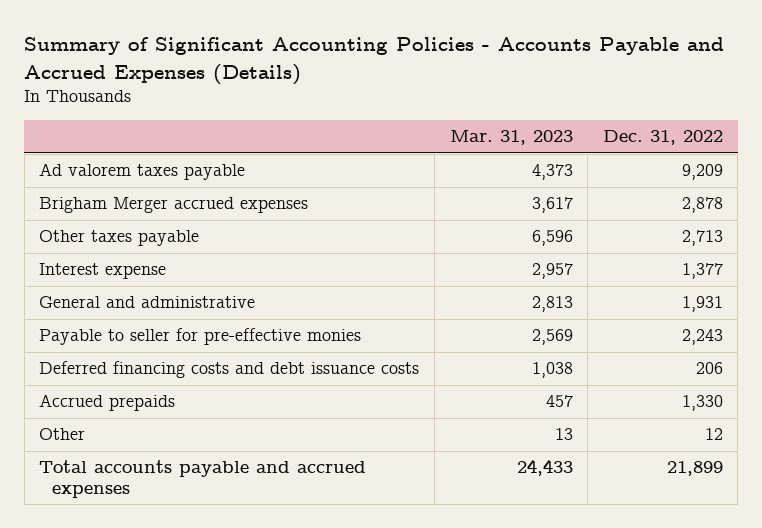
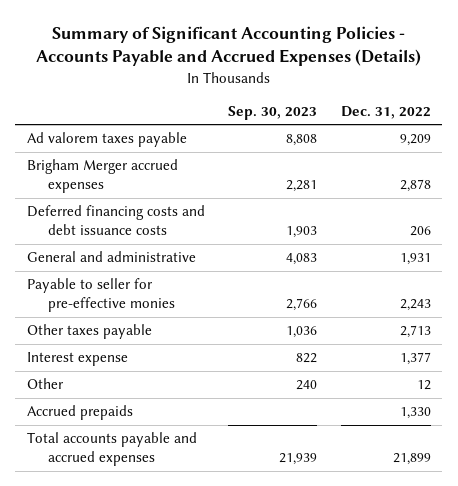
[449,130,573,146] Mar. 31, 2023 -> none
none -> [228,105,318,120] Sep. 30, 2023
[39,361,420,379] Deferred financing costs and debt issuance costs -> [27,205,206,236] Deferred financing costs and debt issuance costs
[39,230,200,247] Other taxes payable -> [27,324,153,340] Other taxes payable
[39,263,167,280] Interest expense -> [27,352,129,367] Interest expense
[39,394,176,412] Accrued prepaids -> [27,405,134,421] Accrued prepaids

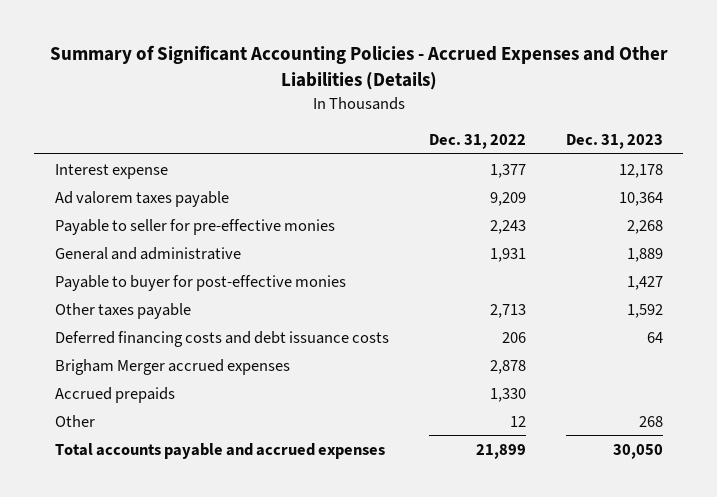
[35,25,421,67] Summary of Significant Accounting Policies - Accounts Payable and Accrued Expenses (Details) -> [49,45,668,91] Summary of Significant Accounting Policies - Accrued Expenses and Other Liabilities (Details)
[228,105,318,120] Sep. 30, 2023 -> none
none -> [565,133,663,149] Dec. 31, 2023
[27,352,129,367] Interest expense -> [54,163,168,179] Interest expense
[27,251,197,263] General and administrative -> [54,246,241,260] General and administrative
none -> [54,274,346,291] Payable to buyer for post-effective monies
[27,205,206,236] Deferred financing costs and debt issuance costs -> [54,330,389,347] Deferred financing costs and debt issuance costs
[27,159,179,194] Brigham Merger accrued expenses -> [54,358,290,375] Brigham Merger accrued expenses
[27,378,65,390] Other -> [54,414,95,427] Other

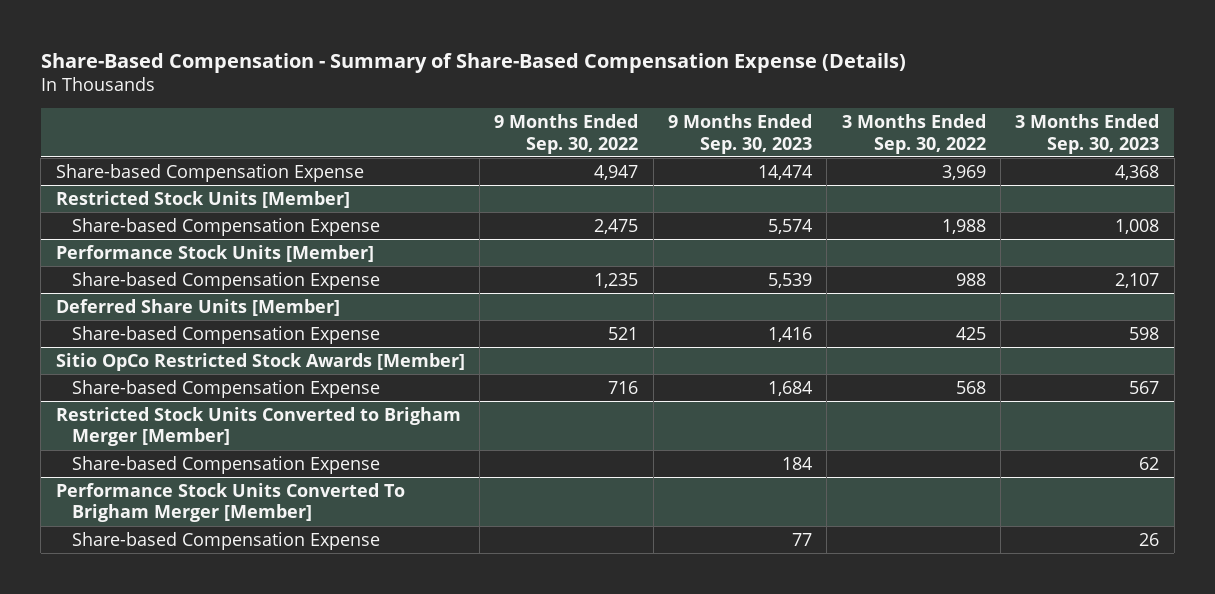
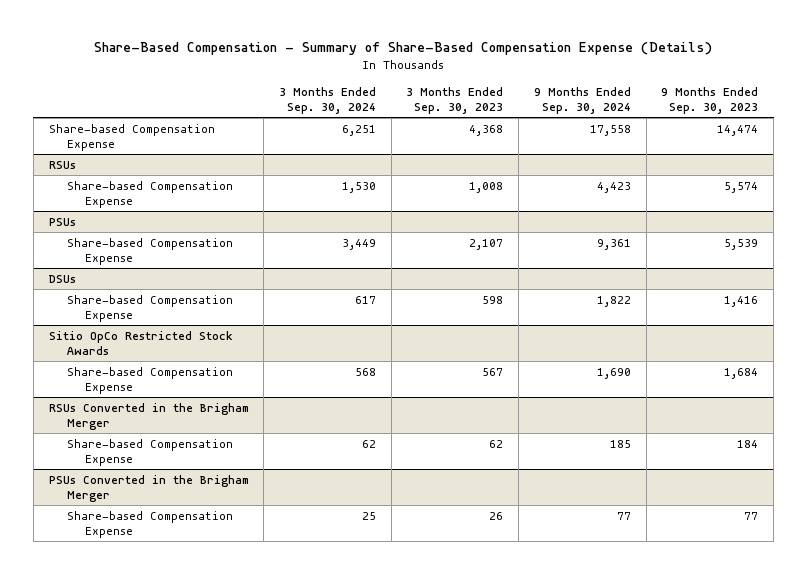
[494,114,639,154] 9 Months Ended Sep. 30, 2022 -> none
[841,114,986,154] 3 Months Ended Sep. 30, 2022 -> none
none -> [278,86,376,114] 3 Months Ended Sep. 30, 2024
none -> [533,86,631,114] 9 Months Ended Sep. 30, 2024
[55,190,350,208] Restricted Stock Units [Member] -> [48,160,76,169] RSUs
[55,244,374,262] Performance Stock Units [Member] -> [48,217,76,226] PSUs
[55,298,340,316] Deferred Share Units [Member] -> [48,274,76,283] DSUs
[55,352,465,371] Sitio OpCo Restricted Stock Awards [Member] -> [48,330,233,355] Sitio OpCo Restricted Stock Awards
[55,406,461,447] Restricted Stock Units Converted to Brigham Merger [Member] -> [48,402,249,430] RSUs Converted in the Brigham Merger
[55,482,405,523] Performance Stock Units Converted To Brigham Merger [Member] -> [48,474,249,502] PSUs Converted in the Brigham Merger

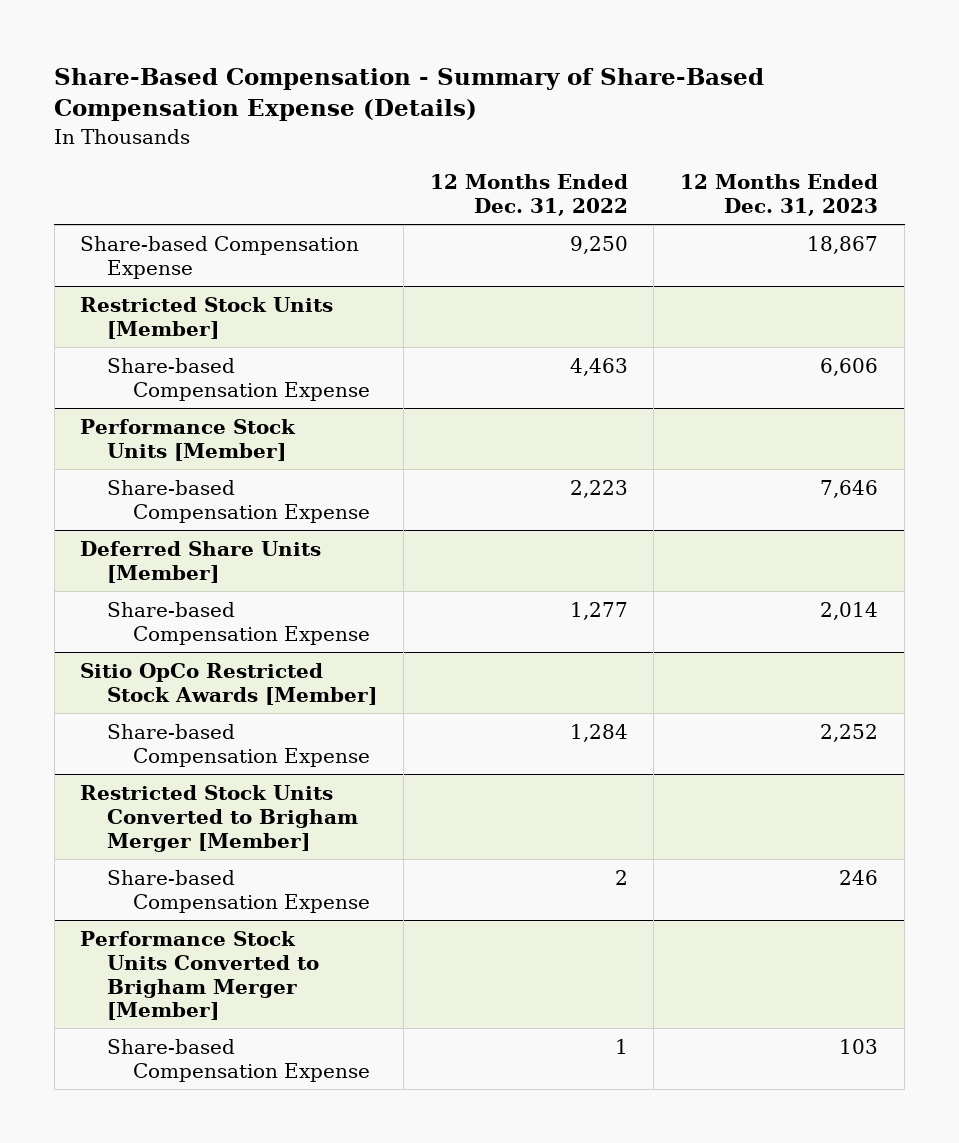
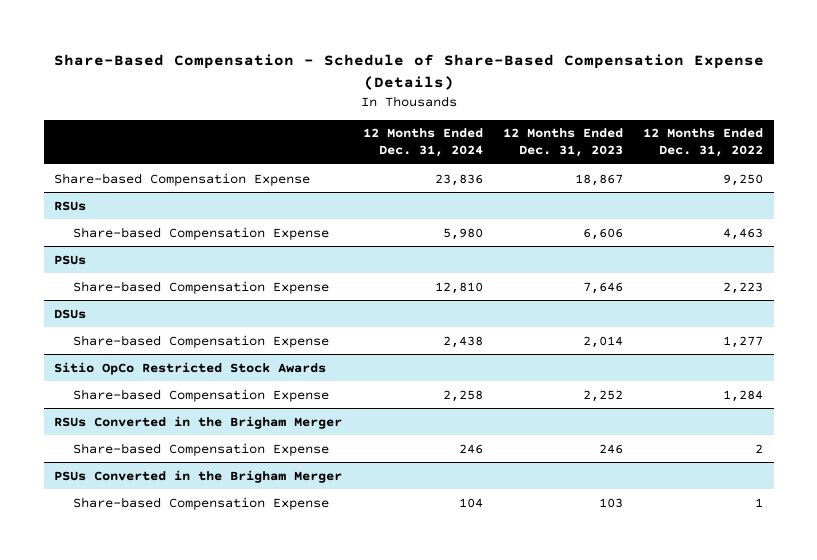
[54,68,765,122] Share-Based Compensation - Summary of Share-Based Compensation Expense (Details) -> [53,54,764,90] Share-Based Compensation - Schedule of Share-Based Compensation Expense (Details)
none -> [362,128,483,158] 12 Months Ended Dec. 31, 2024
[80,296,334,339] Restricted Stock Units [Member] -> [54,200,87,211] RSUs
[80,418,297,461] Performance Stock Units [Member] -> [54,254,87,265] PSUs
[80,540,322,583] Deferred Share Units [Member] -> [54,308,87,319] DSUs
[80,662,377,705] Sitio OpCo Restricted Stock Awards [Member] -> [54,361,327,375] Sitio OpCo Restricted Stock Awards
[80,784,358,852] Restricted Stock Units Converted to Brigham Merger [Member] -> [54,415,343,429] RSUs Converted in the Brigham Merger
[80,930,319,1021] Performance Stock Units Converted to Brigham Merger [Member] -> [54,469,343,483] PSUs Converted in the Brigham Merger

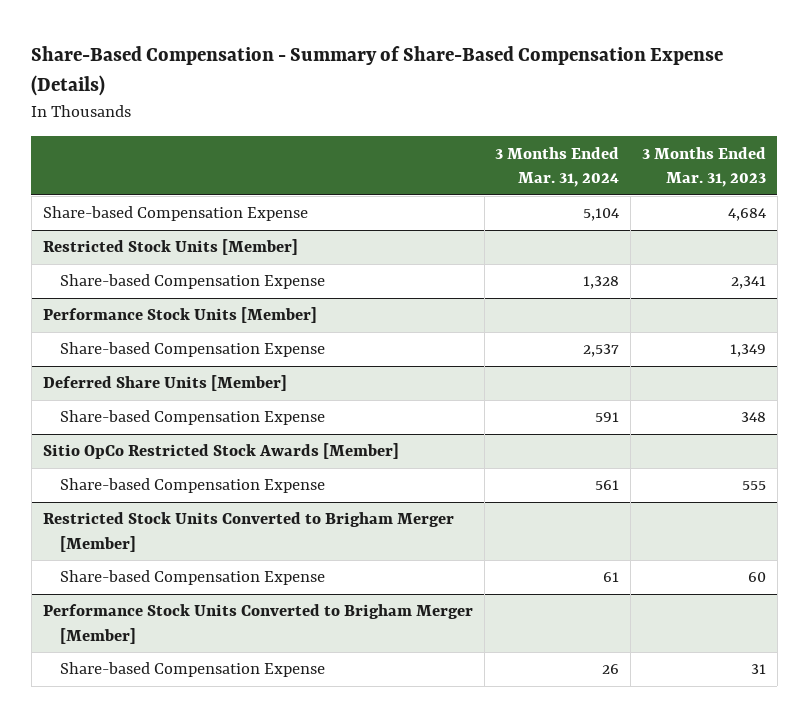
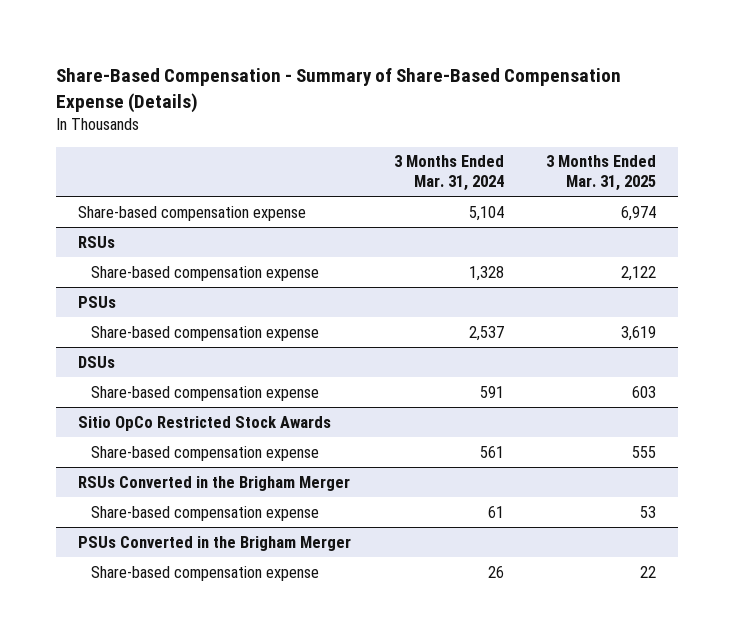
[641,146,766,188] 3 Months Ended Mar. 31, 2023 -> none
none -> [546,155,657,192] 3 Months Ended Mar. 31, 2025
[42,206,308,222] Share-based Compensation Expense -> [77,205,306,221] Share-based compensation expense
[42,239,298,256] Restricted Stock Units [Member] -> [77,235,115,248] RSUs
[59,274,325,290] Share-based Compensation Expense -> [90,265,319,281] Share-based compensation expense
[42,307,317,324] Performance Stock Units [Member] -> [77,295,116,308] PSUs
[59,342,325,358] Share-based Compensation Expense -> [90,325,319,341] Share-based compensation expense
[42,375,287,392] Deferred Share Units [Member] -> [77,355,115,368] DSUs
[59,410,325,426] Share-based Compensation Expense -> [90,385,319,401] Share-based compensation expense
[42,443,399,460] Sitio OpCo Restricted Stock Awards [Member] -> [77,415,331,431] Sitio OpCo Restricted Stock Awards
[59,478,325,494] Share-based Compensation Expense -> [90,445,319,461] Share-based compensation expense
[42,512,454,552] Restricted Stock Units Converted to Brigham Merger [Member] -> [77,475,350,491] RSUs Converted in the Brigham Merger
[59,570,325,586] Share-based Compensation Expense -> [90,505,319,521] Share-based compensation expense
[42,604,473,644] Performance Stock Units Converted to Brigham Merger [Member] -> [77,535,351,551] PSUs Converted in the Brigham Merger
[59,662,325,678] Share-based Compensation Expense -> [90,565,319,581] Share-based compensation expense

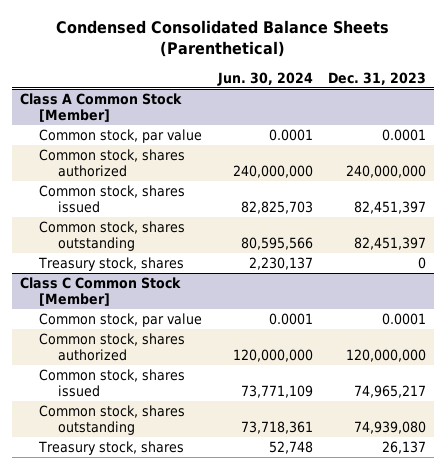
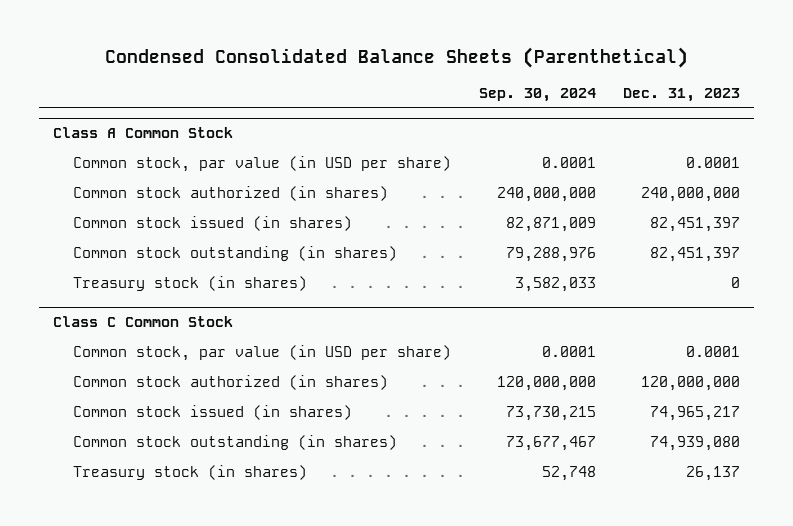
[216,71,313,86] Jun. 30, 2024 -> none
none -> [478,87,596,102] Sep. 30, 2024
[19,93,182,122] Class A Common Stock [Member] -> [53,127,234,139] Class A Common Stock
[39,129,203,144] Common stock, par value -> [72,156,451,173] Common stock, par value (in USD per share)
[39,149,186,177] Common stock, shares authorized -> [72,186,388,202] Common stock authorized (in shares)
[39,185,186,213] Common stock, shares issued -> [72,216,352,232] Common stock issued (in shares)
[39,221,186,251] Common stock, shares outstanding -> [72,246,397,262] Common stock outstanding (in shares)
[38,257,185,272] Treasury stock, shares -> [72,276,307,292] Treasury stock (in shares)
[19,277,181,306] Class C Common Stock [Member] -> [53,316,234,328] Class C Common Stock
[39,313,203,328] Common stock, par value -> [72,345,451,362] Common stock, par value (in USD per share)
[39,333,186,361] Common stock, shares authorized -> [72,375,388,391] Common stock authorized (in shares)
[39,369,186,397] Common stock, shares issued -> [72,405,352,421] Common stock issued (in shares)
[39,405,186,435] Common stock, shares outstanding -> [72,435,397,451] Common stock outstanding (in shares)
[38,441,185,456] Treasury stock, shares -> [72,465,307,481] Treasury stock (in shares)

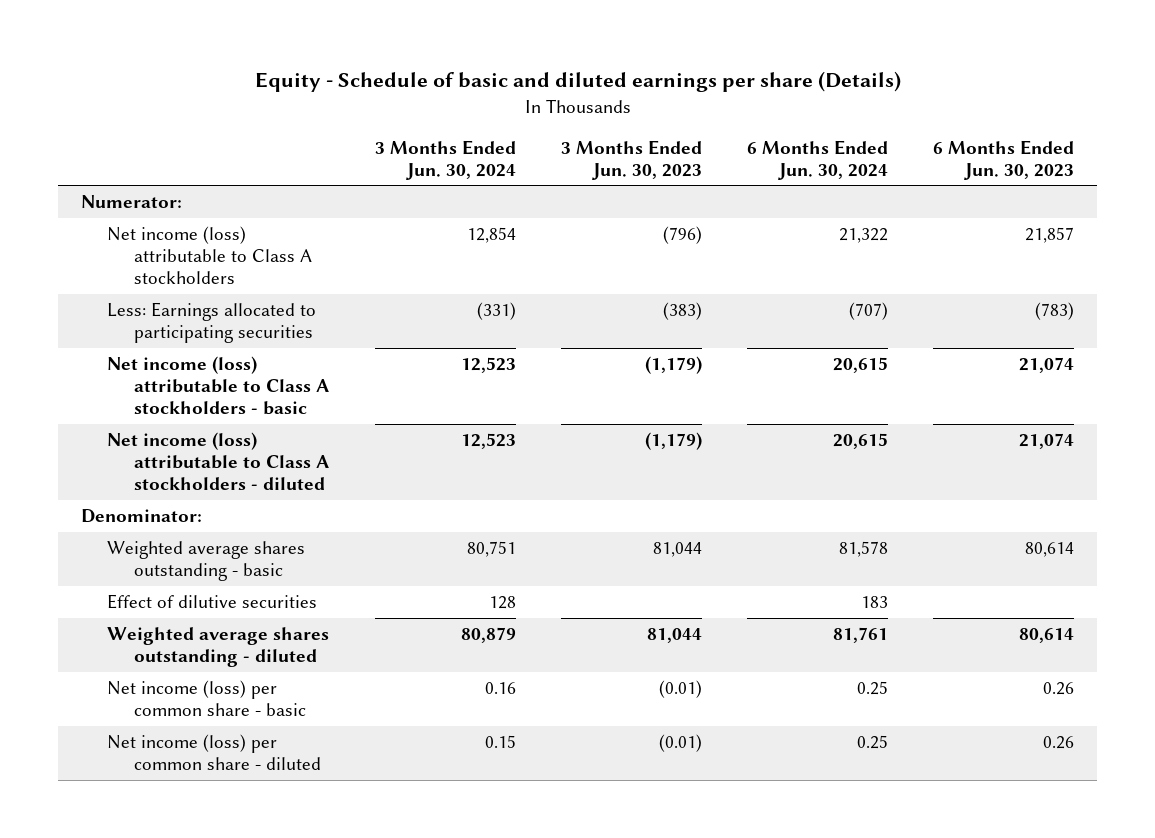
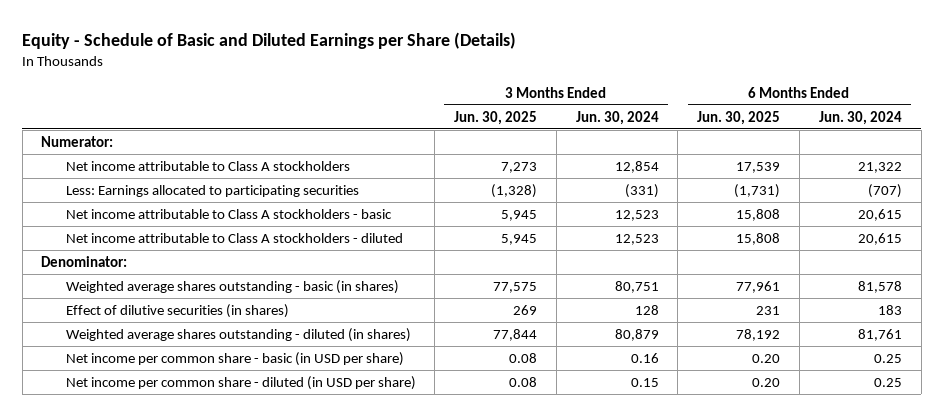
[254,71,901,93] Equity - Schedule of basic and diluted earnings per share (Details) -> [22,31,517,49] Equity - Schedule of Basic and Diluted Earnings per Share (Details)
[560,139,702,180] 3 Months Ended Jun. 30, 2023 -> none
[933,139,1075,180] 6 Months Ended Jun. 30, 2023 -> none
none -> [454,110,538,125] Jun. 30, 2025
none -> [697,110,781,125] Jun. 30, 2025
[107,226,313,284] Net income (loss) attributable to Class A stockholders -> [65,160,350,171] Net income attributable to Class A stockholders
[107,356,330,415] Net income (loss) attributable to Class A stockholders - basic -> [65,208,392,219] Net income attributable to Class A stockholders - basic
[107,432,330,490] Net income (loss) attributable to Class A stockholders - diluted -> [65,232,403,243] Net income attributable to Class A stockholders - diluted
[107,541,306,581] Weighted average shares outstanding - basic -> [65,279,399,294] Weighted average shares outstanding - basic (in shares)
[107,594,318,610] Effect of dilutive securities -> [65,303,289,318] Effect of dilutive securities (in shares)
[107,627,330,667] Weighted average shares outstanding - diluted -> [65,327,411,342] Weighted average shares outstanding - diluted (in shares)
[107,680,307,716] Net income (loss) per common share - basic -> [65,351,404,366] Net income per common share - basic (in USD per share)
[107,734,322,770] Net income (loss) per common share - diluted -> [65,375,416,390] Net income per common share - diluted (in USD per share)

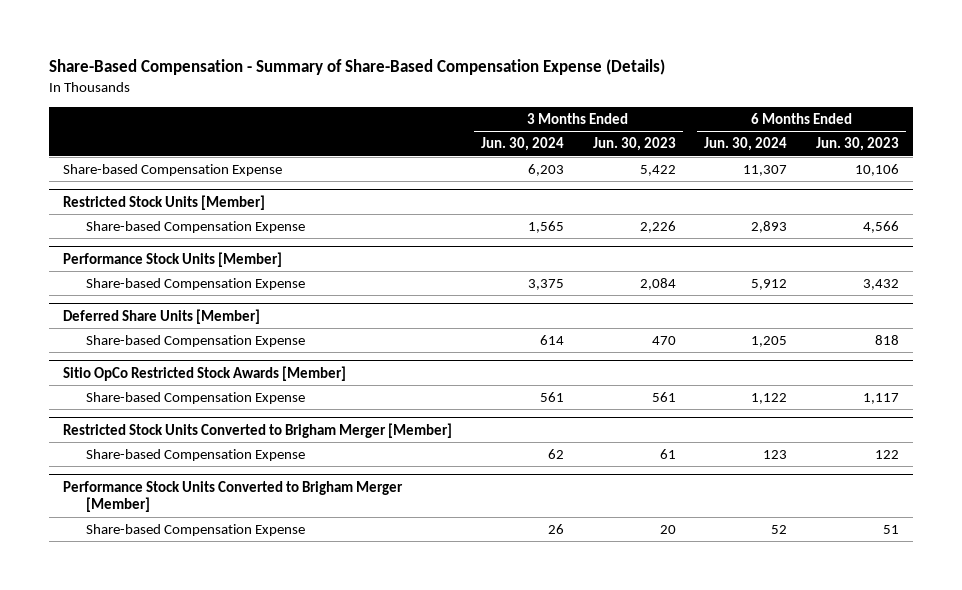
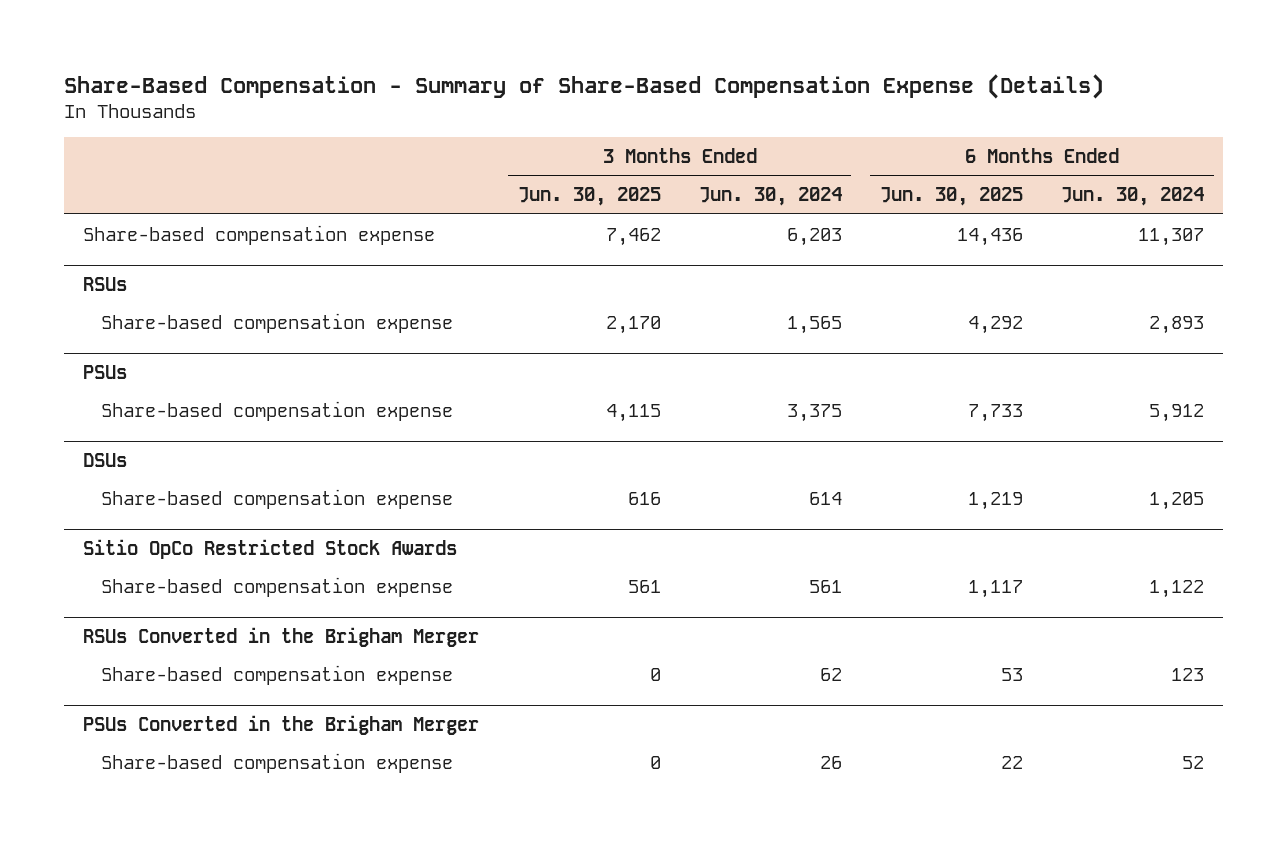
[592,137,676,152] Jun. 30, 2023 -> none
[815,137,899,152] Jun. 30, 2023 -> none
none -> [517,186,661,206] Jun. 30, 2025
none -> [879,186,1023,206] Jun. 30, 2025
[63,164,283,177] Share-based Compensation Expense -> [83,224,436,245] Share-based compensation expense
[63,194,266,210] Restricted Stock Units [Member] -> [83,276,128,291] RSUs
[86,221,306,234] Share-based Compensation Expense -> [100,312,453,333] Share-based compensation expense
[63,251,283,267] Performance Stock Units [Member] -> [83,364,128,379] PSUs
[86,278,306,291] Share-based Compensation Expense -> [100,400,453,421] Share-based compensation expense
[63,308,261,324] Deferred Share Units [Member] -> [83,452,128,467] DSUs
[86,335,306,348] Share-based Compensation Expense -> [100,488,453,509] Share-based compensation expense
[63,365,347,381] Sitio OpCo Restricted Stock Awards [Member] -> [83,538,458,559] Sitio OpCo Restricted Stock Awards
[86,392,306,405] Share-based Compensation Expense -> [100,576,453,597] Share-based compensation expense
[63,422,453,438] Restricted Stock Units Converted to Brigham Merger [Member] -> [83,626,480,647] RSUs Converted in the Brigham Merger
[86,449,306,462] Share-based Compensation Expense -> [100,664,453,685] Share-based compensation expense
[63,480,404,513] Performance Stock Units Converted to Brigham Merger [Member] -> [83,714,480,735] PSUs Converted in the Brigham Merger
[86,524,306,537] Share-based Compensation Expense -> [100,752,453,773] Share-based compensation expense

